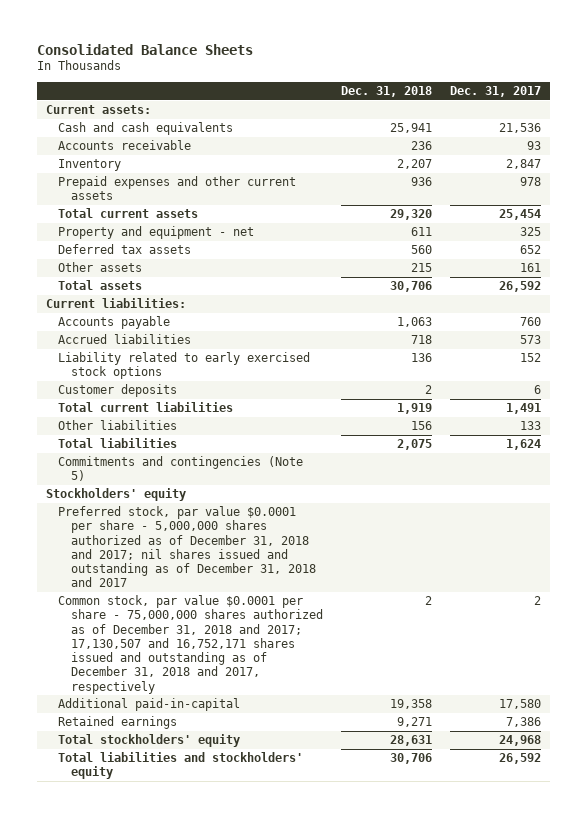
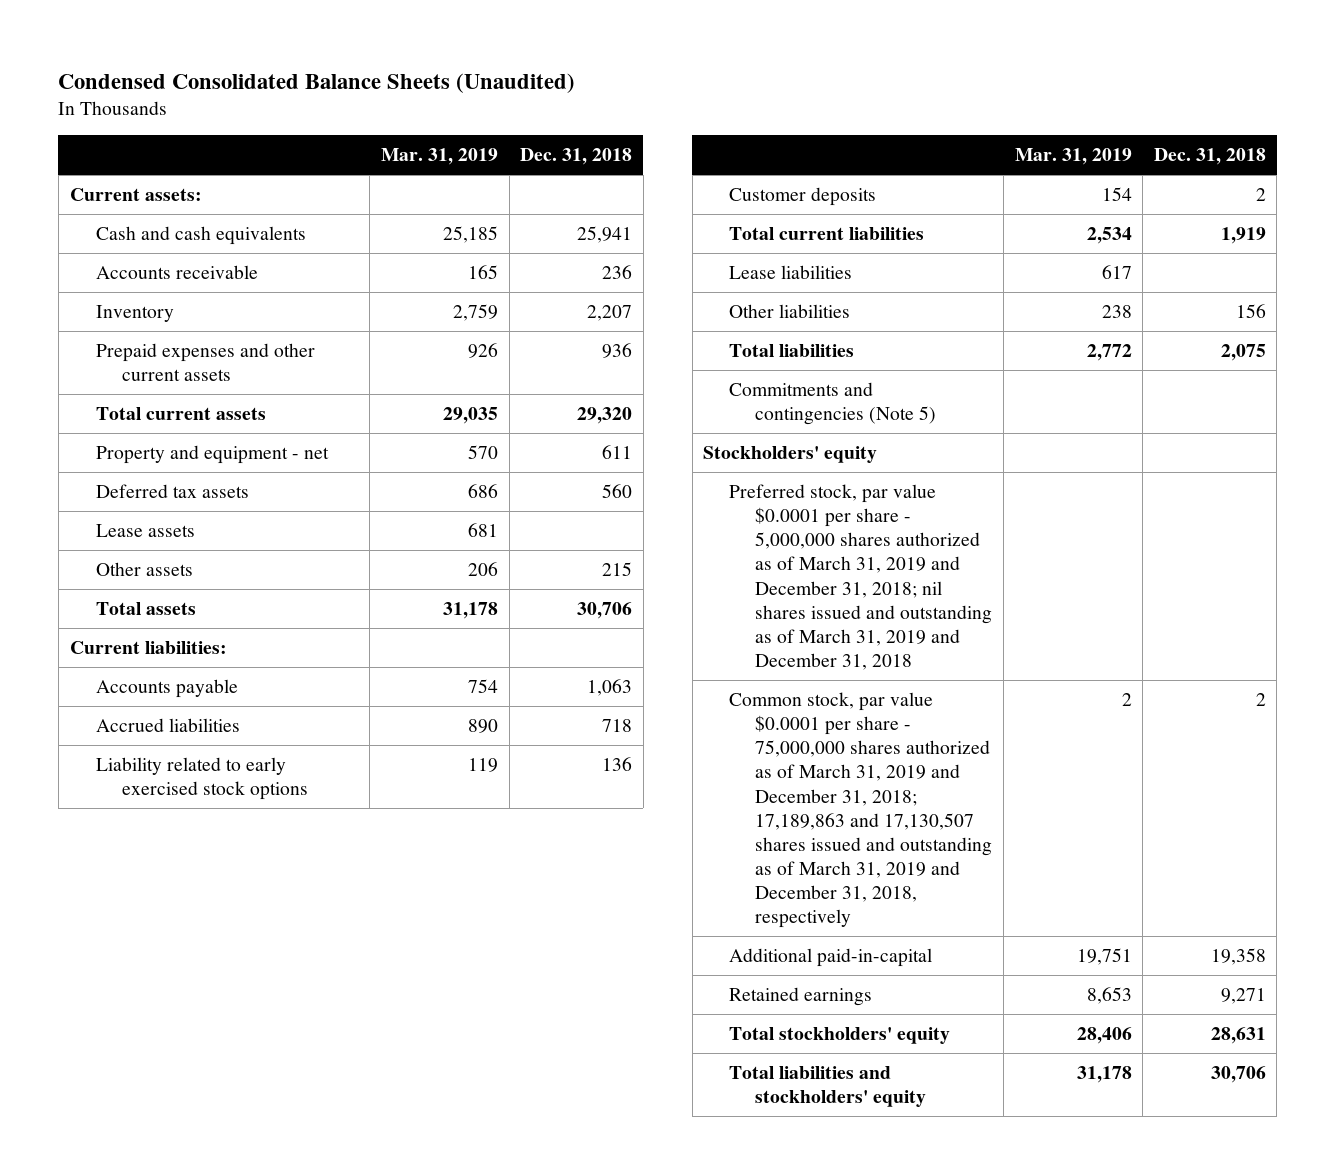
[36,43,253,55] Consolidated Balance Sheets -> [58,72,576,93] Condensed Consolidated Balance Sheets (Unaudited)
[450,86,542,98] Dec. 31, 2017 -> none
none -> [380,148,498,166] Mar. 31, 2019
none -> [95,524,195,538] Lease assets
none -> [729,265,853,280] Lease liabilities
[58,506,317,588] Preferred stock, par value $0.0001 per share - 5,000,000 shares authorized as of December 31, 2018 and 2017; nil shares issued and outstanding as of December 31, 2018 and 2017 -> [729,484,993,670] Preferred stock, par value $0.0001 per share - 5,000,000 shares authorized as of March 31, 2019 and December 31, 2018; nil shares issued and outstanding as of March 31, 2019 and December 31, 2018
[58,595,324,694] Common stock, par value $0.0001 per share - 75,000,000 shares authorized as of December 31, 2018 and 2017; 17,130,507 and 16,752,171 shares issued and outstanding as of December 31, 2018 and 2017, respectively -> [729,692,993,929] Common stock, par value $0.0001 per share - 75,000,000 shares authorized as of March 31, 2019 and December 31, 2018; 17,189,863 and 17,130,507 shares issued and outstanding as of March 31, 2019 and December 31, 2018, respectively

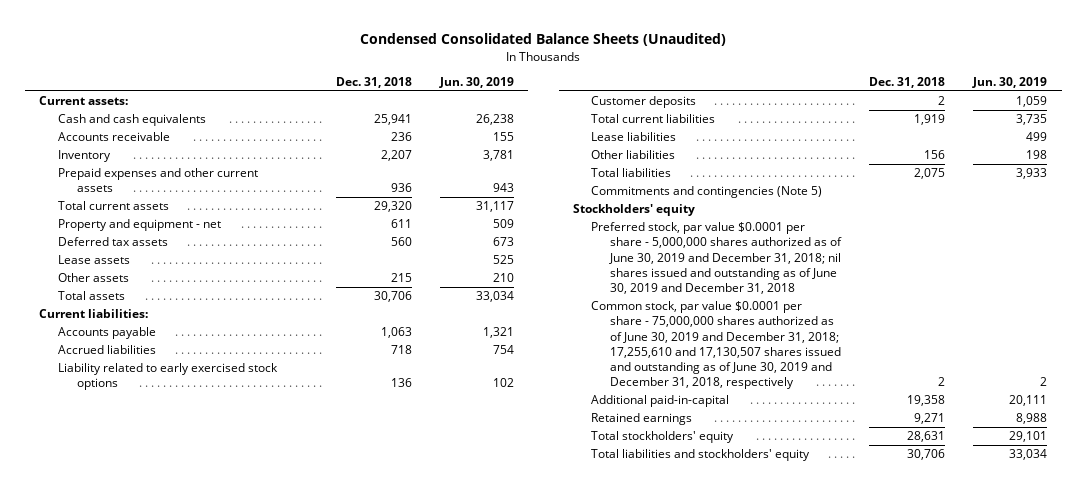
[380,148,498,166] Mar. 31, 2019 -> none
none -> [439,77,515,89] Jun. 30, 2019
[729,484,993,670] Preferred stock, par value $0.0001 per share - 5,000,000 shares authorized as of March 31, 2019 and December 31, 2018; nil shares issued and outstanding as of March 31, 2019 and December 31, 2018 -> [591,222,843,294] Preferred stock, par value $0.0001 per share - 5,000,000 shares authorized as of June 30, 2019 and December 31, 2018; nil shares issued and outstanding as of June 30, 2019 and December 31, 2018
[729,692,993,929] Common stock, par value $0.0001 per share - 75,000,000 shares authorized as of March 31, 2019 and December 31, 2018; 17,189,863 and 17,130,507 shares issued and outstanding as of March 31, 2019 and December 31, 2018, respectively -> [591,301,842,389] Common stock, par value $0.0001 per share - 75,000,000 shares authorized as of June 30, 2019 and December 31, 2018; 17,255,610 and 17,130,507 shares issued and outstanding as of June 30, 2019 and December 31, 2018, respectively

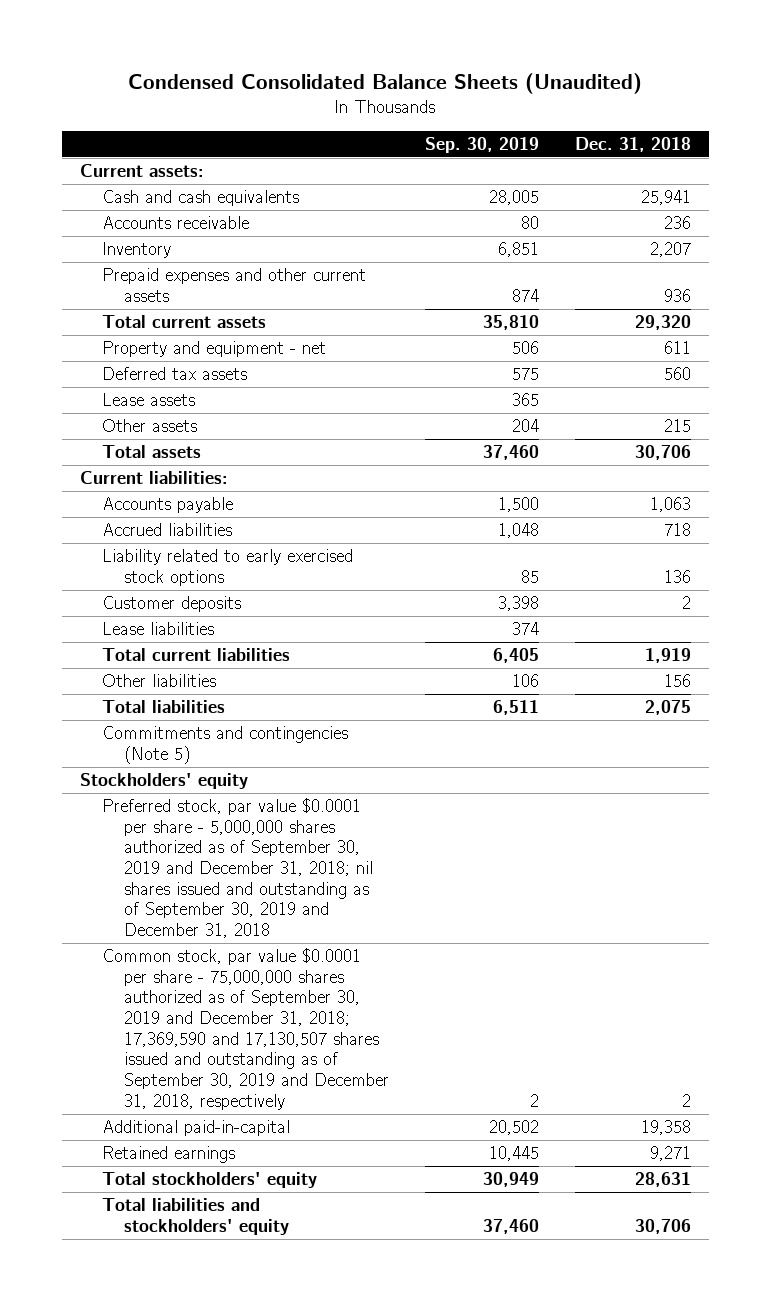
[439,77,515,89] Jun. 30, 2019 -> none
none -> [424,136,539,153] Sep. 30, 2019
[591,114,716,124] Total current liabilities -> [101,648,290,662] Total current liabilities
[591,222,843,294] Preferred stock, par value $0.0001 per share - 5,000,000 shares authorized as of June 30, 2019 and December 31, 2018; nil shares issued and outstanding as of June 30, 2019 and December 31, 2018 -> [101,798,373,939] Preferred stock, par value $0.0001 per share - 5,000,000 shares authorized as of September 30, 2019 and December 31, 2018; nil shares issued and outstanding as of September 30, 2019 and December 31, 2018
[591,301,842,389] Common stock, par value $0.0001 per share - 75,000,000 shares authorized as of June 30, 2019 and December 31, 2018; 17,255,610 and 17,130,507 shares issued and outstanding as of June 30, 2019 and December 31, 2018, respectively -> [101,948,389,1110] Common stock, par value $0.0001 per share - 75,000,000 shares authorized as of September 30, 2019 and December 31, 2018; 17,369,590 and 17,130,507 shares issued and outstanding as of September 30, 2019 and December 31, 2018, respectively

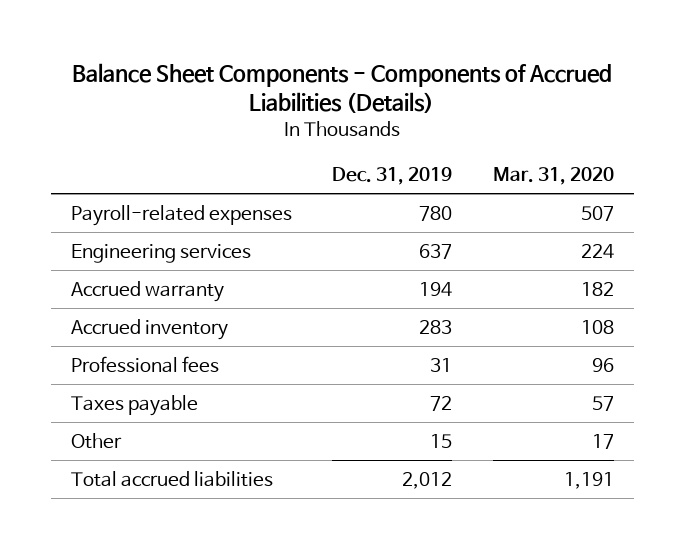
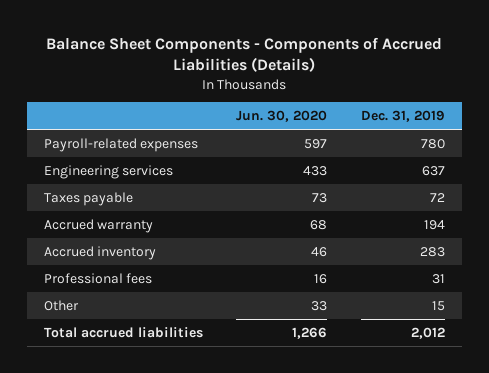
[492,167,614,186] Mar. 31, 2020 -> none
none -> [236,110,328,123] Jun. 30, 2020
[70,394,198,416] Taxes payable -> [43,191,133,206] Taxes payable

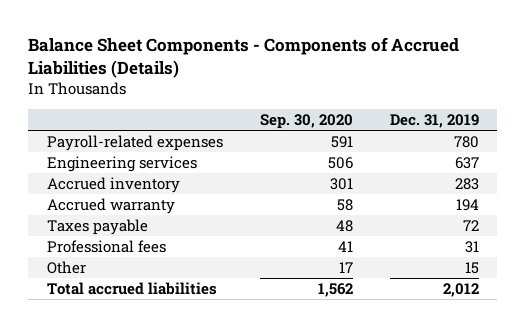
[236,110,328,123] Jun. 30, 2020 -> none
none -> [259,113,353,129] Sep. 30, 2020
[43,218,153,233] Accrued warranty -> [46,197,175,214] Accrued warranty
[43,191,133,206] Taxes payable -> [46,218,148,235] Taxes payable

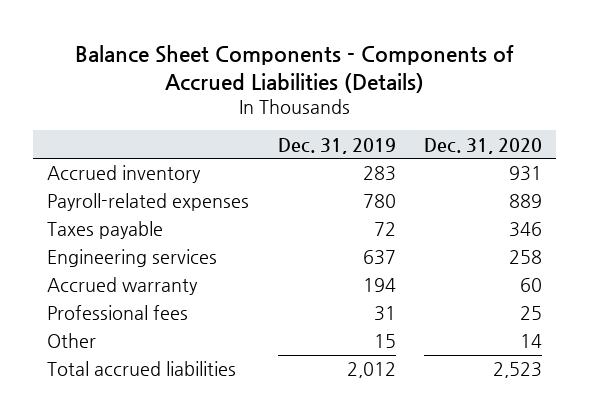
[259,113,353,129] Sep. 30, 2020 -> none
none -> [423,137,542,154] Dec. 31, 2020
[46,176,180,193] Accrued inventory -> [47,165,202,184] Accrued inventory
[46,218,148,235] Taxes payable -> [47,221,164,240] Taxes payable

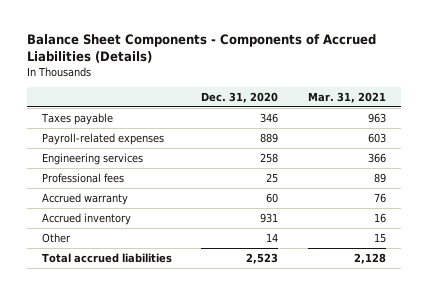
[277,137,396,154] Dec. 31, 2019 -> none
none -> [307,91,386,103] Mar. 31, 2021
[47,193,250,212] Payroll-related expenses -> [41,132,164,145] Payroll-related expenses
[47,277,199,296] Accrued warranty -> [41,192,128,205] Accrued warranty
[47,165,202,184] Accrued inventory -> [41,212,131,225] Accrued inventory

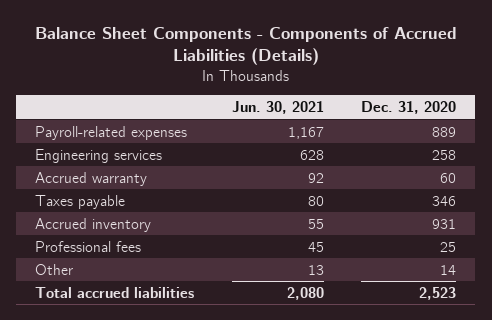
[307,91,386,103] Mar. 31, 2021 -> none
none -> [231,100,324,114] Jun. 30, 2021
[40,112,113,125] Taxes payable -> [35,194,126,209] Taxes payable
[41,172,124,183] Professional fees -> [35,240,142,252] Professional fees

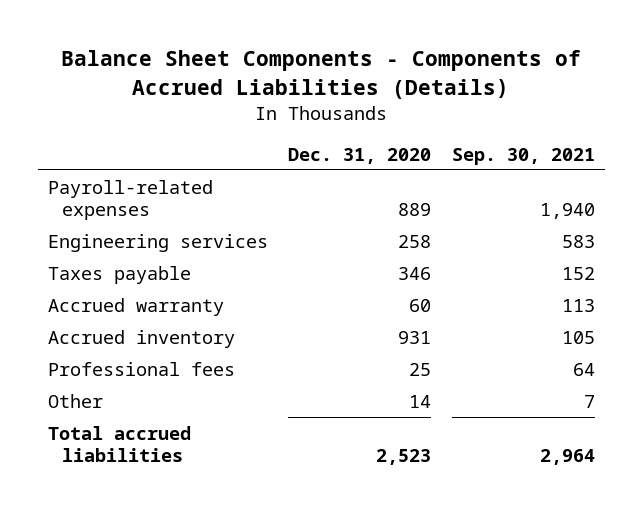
[231,100,324,114] Jun. 30, 2021 -> none
none -> [451,147,595,165] Sep. 30, 2021
[35,171,148,186] Accrued warranty -> [47,297,224,316] Accrued warranty

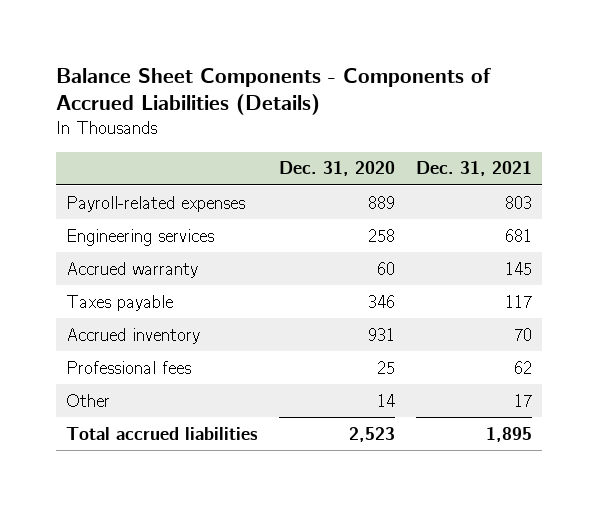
[451,147,595,165] Sep. 30, 2021 -> none
none -> [415,161,532,177] Dec. 31, 2021
[47,265,191,284] Taxes payable -> [65,294,173,311] Taxes payable

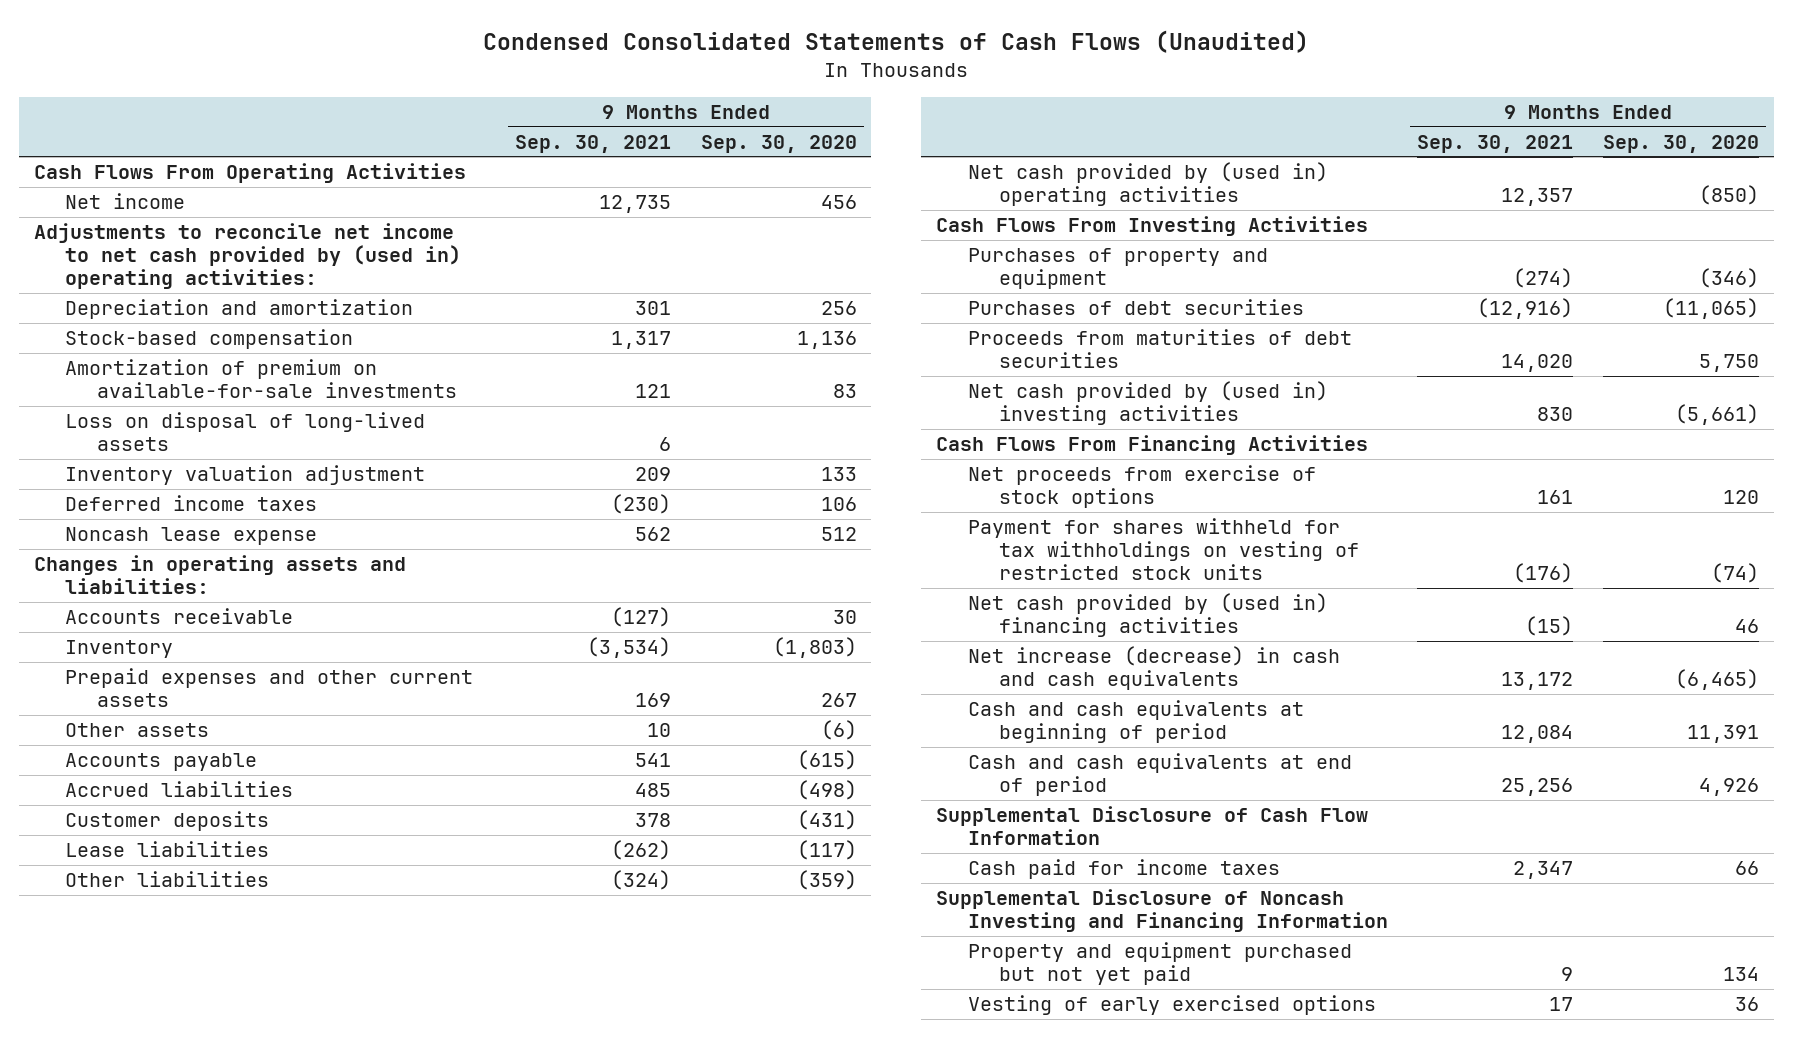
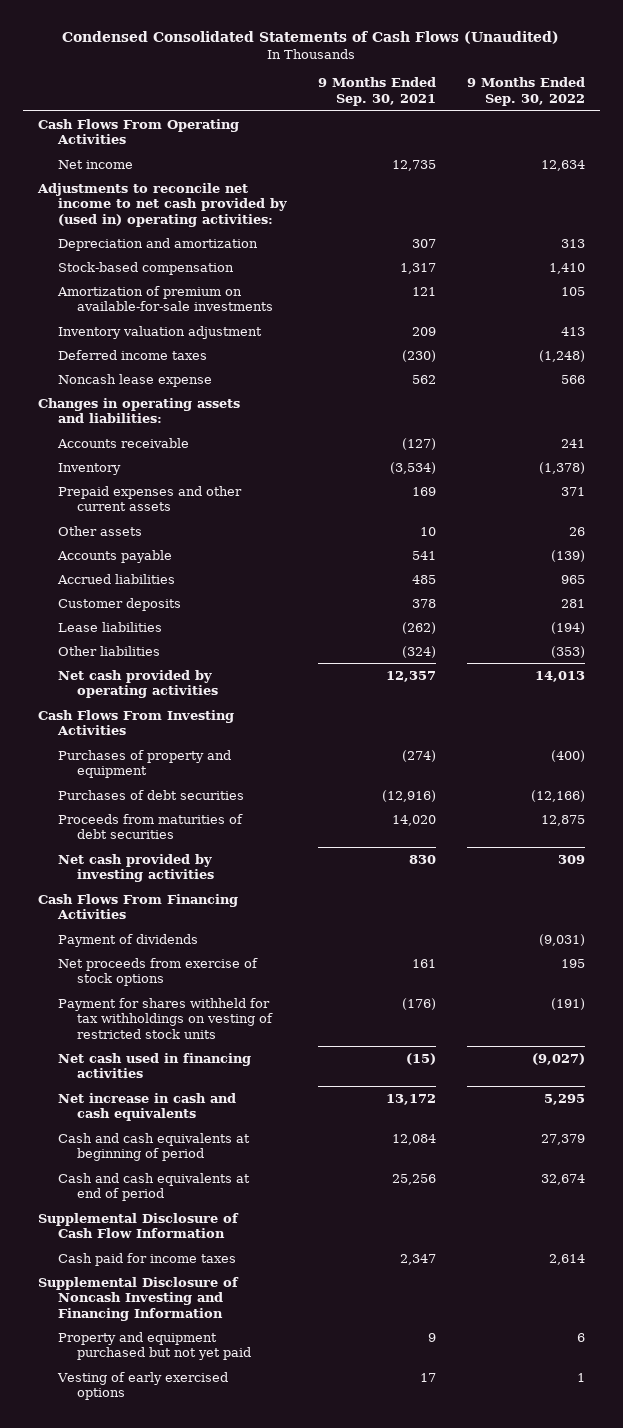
[700,134,857,153] Sep. 30, 2020 -> none
none -> [466,77,585,107] 9 Months Ended Sep. 30, 2022
[634,301,671,316] 301 -> [411,238,436,248] 307
[65,412,426,452] Loss on disposal of long-lived assets -> none
[967,162,1328,207] Net cash provided by (used in) operating activities -> [57,669,219,699] Net cash provided by operating activities
[967,381,1328,426] Net cash provided by (used in) investing activities -> [57,853,215,883] Net cash provided by investing activities
none -> [57,933,198,947] Payment of dividends
[967,593,1328,638] Net cash provided by (used in) financing activities -> [57,1052,251,1079] Net cash used in financing activities
[967,646,1340,691] Net increase (decrease) in cash and cash equivalents -> [57,1092,236,1122] Net increase in cash and cash equivalents

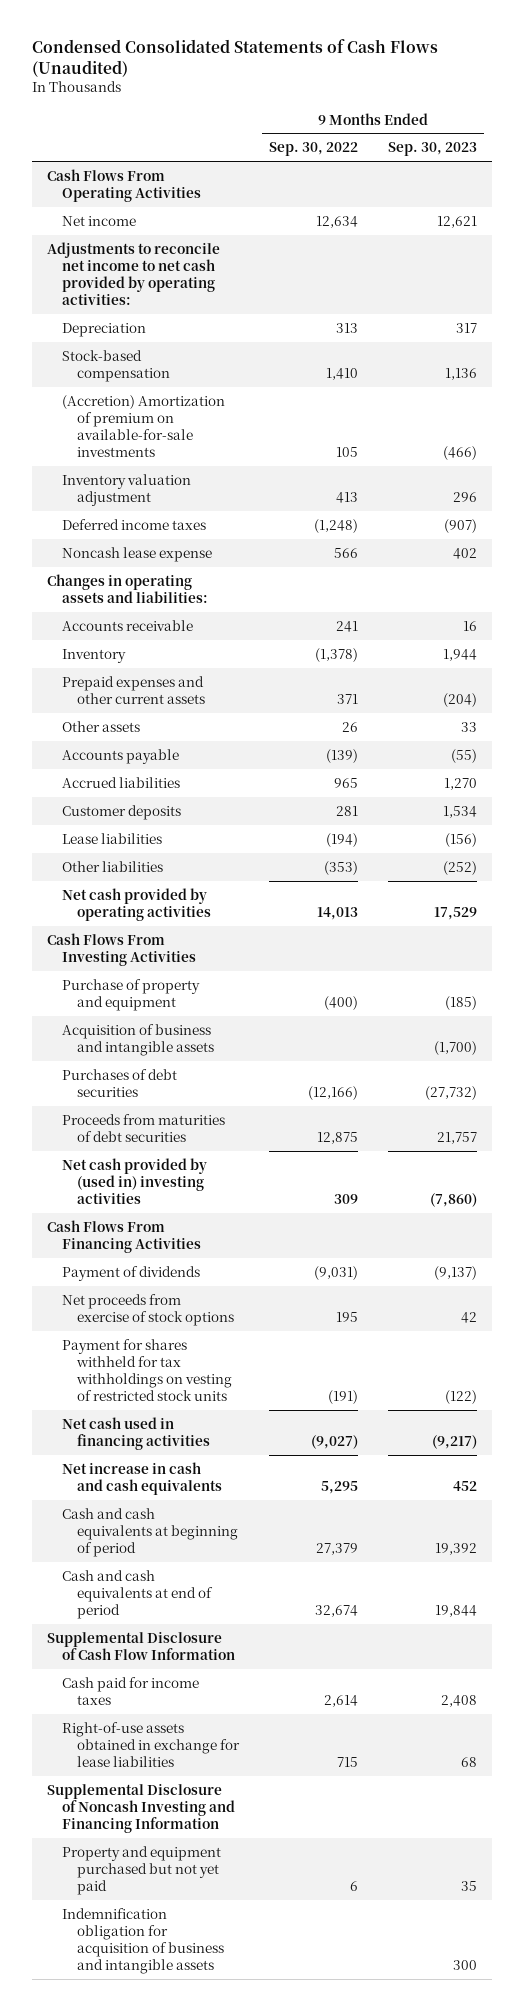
[317,77,436,107] 9 Months Ended Sep. 30, 2021 -> none
none -> [387,142,477,157] Sep. 30, 2023
[37,182,287,227] Adjustments to reconcile net income to net cash provided by (used in) operating activities: -> [47,241,221,306] Adjustments to reconcile net income to net cash provided by operating activities:
[57,237,258,251] Depreciation and amortization -> [62,322,147,337] Depreciation
[56,285,274,312] Amortization of premium on available-for-sale investments -> [62,394,226,458] (Accretion) Amortization of premium on available-for-sale investments
[57,749,231,779] Purchases of property and equipment -> [62,978,201,1011] Purchase of property and equipment
none -> [62,1023,215,1056] Acquisition of business and intangible assets
[57,853,215,883] Net cash provided by investing activities -> [62,1157,208,1205] Net cash provided by (used in) investing activities
none -> [62,1721,241,1768] Right-of-use assets obtained in exchange for lease liabilities
[56,1371,228,1401] Vesting of early exercised options -> none
none -> [62,1907,225,1975] Indemnification obligation for acquisition of business and intangible assets

